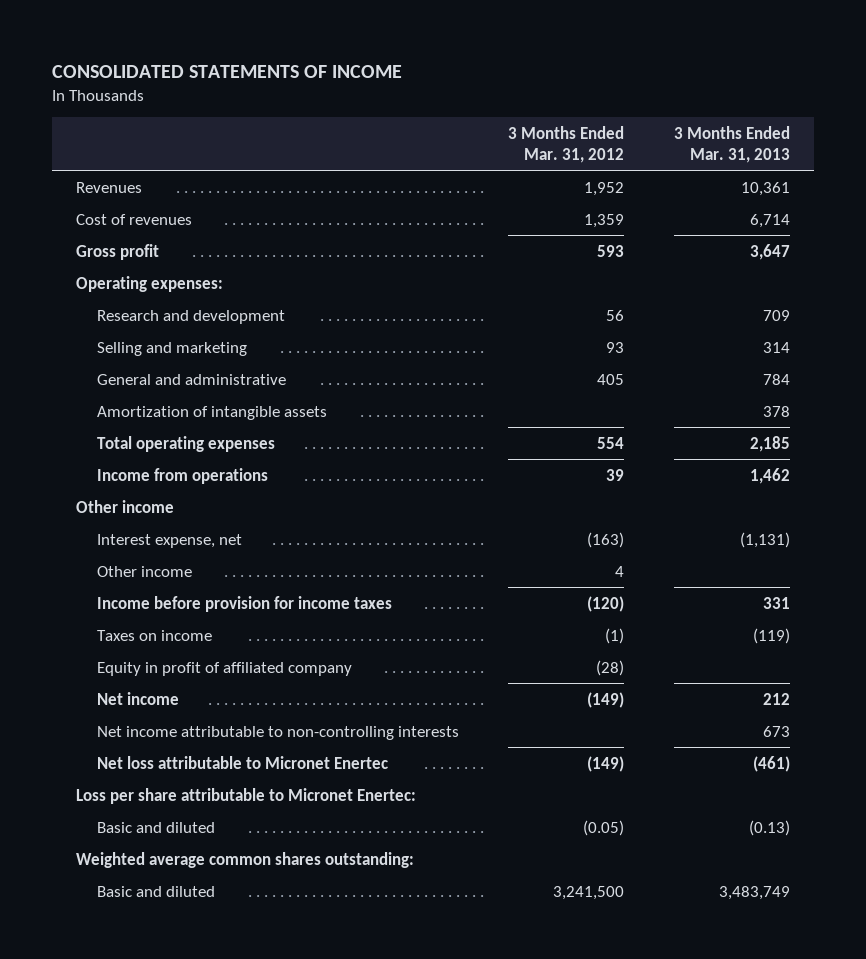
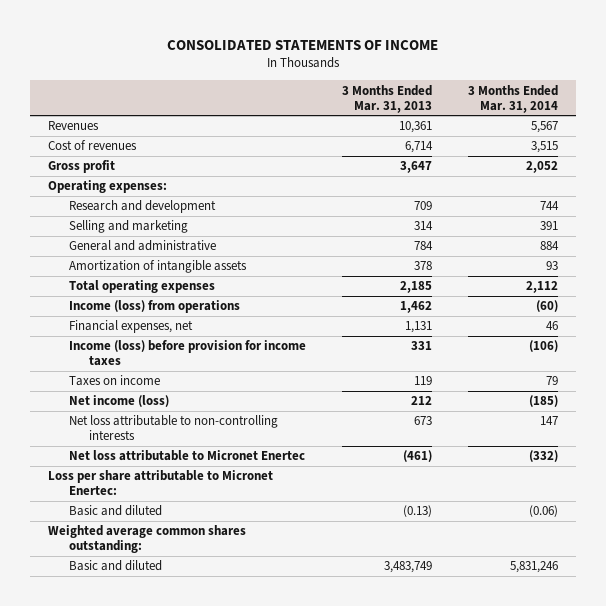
[508,125,625,163] 3 Months Ended Mar. 31, 2012 -> none
none -> [467,84,558,113] 3 Months Ended Mar. 31, 2014
[76,499,175,513] Other income -> none
[97,565,193,577] Other income -> none
[97,661,353,676] Equity in profit of affiliated company -> none
[97,467,269,484] Income from operations -> [68,300,240,314] Income (loss) from operations
[97,533,243,548] Interest expense, net -> [68,320,193,334] Financial expenses, net
[739,531,790,548] (1,131) -> [404,321,432,334] 1,131
[97,595,393,612] Income before provision for income taxes -> [68,340,306,367] Income (loss) before provision for income taxes
[752,627,790,644] (119) -> [413,376,432,386] 119
[97,691,180,705] Net income -> [68,395,169,408] Net income (loss)
[97,725,460,740] Net income attributable to non-controlling interests -> [68,415,278,441] Net loss attributable to non-controlling interests

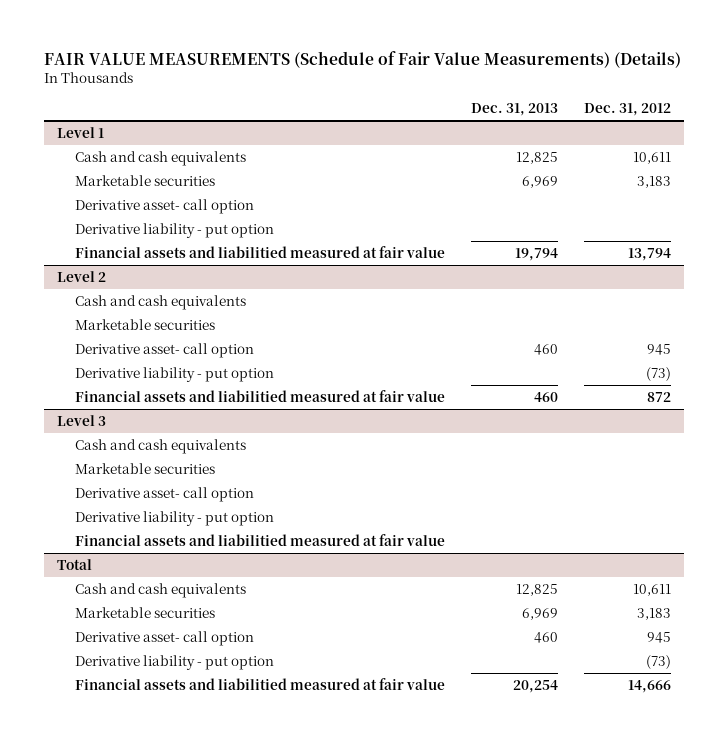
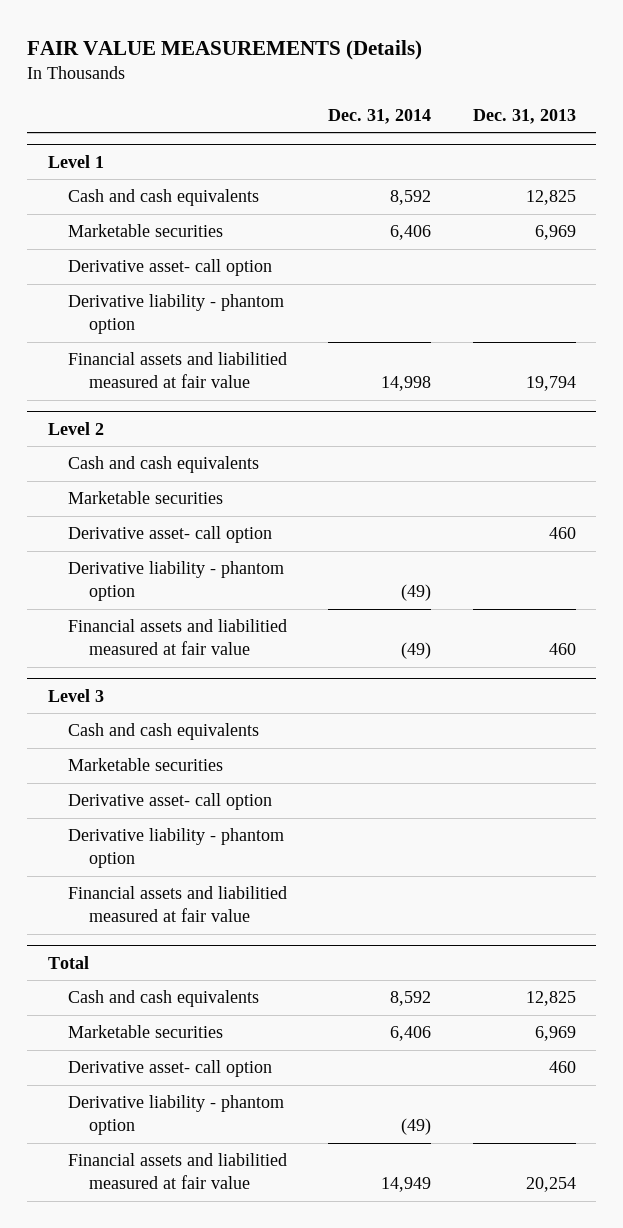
[44,51,682,69] FAIR VALUE MEASUREMENTS (Schedule of Fair Value Measurements) (Details) -> [27,40,423,61] FAIR VALUE MEASUREMENTS (Details)
[583,103,671,117] Dec. 31, 2012 -> none
none -> [328,108,432,124] Dec. 31, 2014
[75,222,275,238] Derivative liability - put option -> [68,294,285,335] Derivative liability - phantom option
[75,366,275,382] Derivative liability - put option -> [68,561,285,602] Derivative liability - phantom option
[75,510,275,526] Derivative liability - put option -> [68,828,285,869] Derivative liability - phantom option
[75,654,275,670] Derivative liability - put option -> [68,1095,285,1136] Derivative liability - phantom option

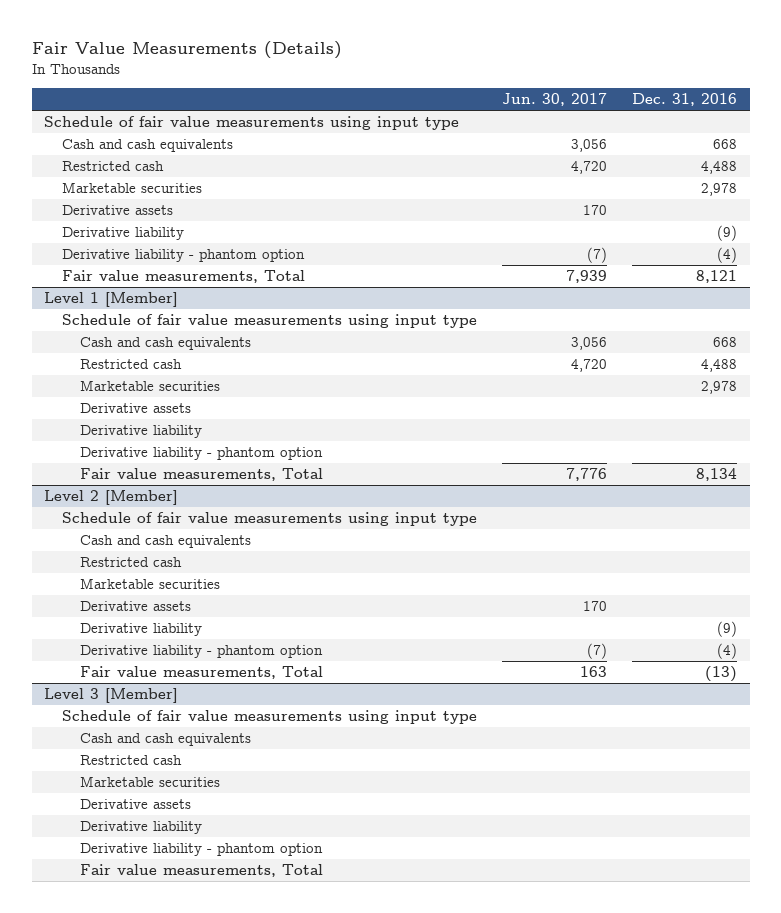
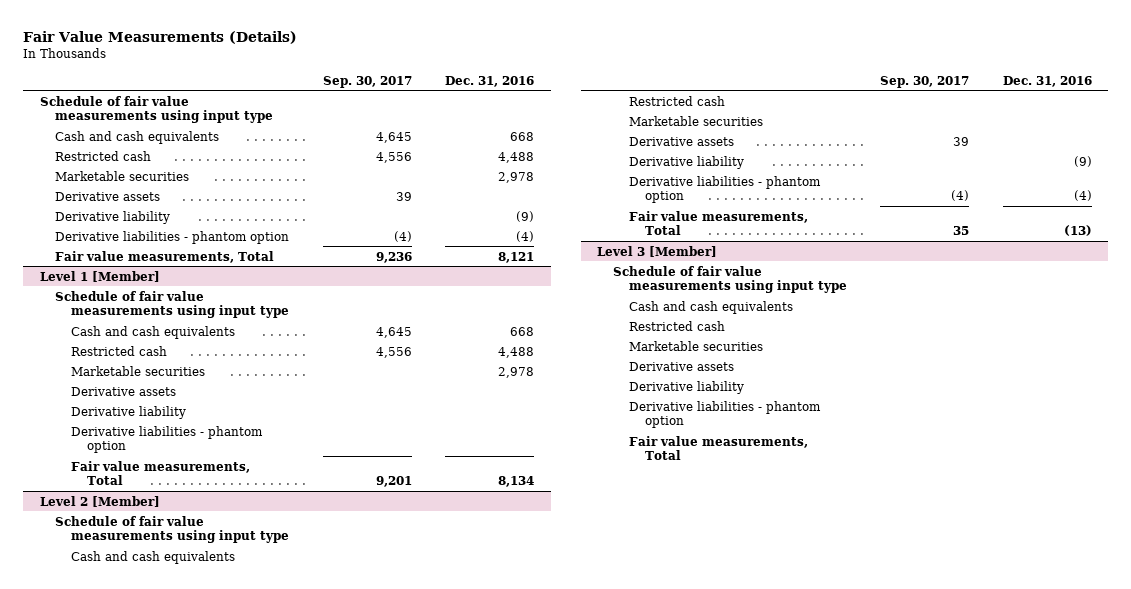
[502,93,608,107] Jun. 30, 2017 -> none
none -> [322,75,412,88] Sep. 30, 2017
[62,249,306,263] Derivative liability - phantom option -> [55,230,290,244] Derivative liabilities - phantom option
[80,447,324,461] Derivative liability - phantom option -> [71,425,264,453] Derivative liabilities - phantom option
[80,645,324,659] Derivative liability - phantom option -> [629,175,822,203] Derivative liabilities - phantom option
[80,843,324,857] Derivative liability - phantom option -> [629,400,822,428] Derivative liabilities - phantom option

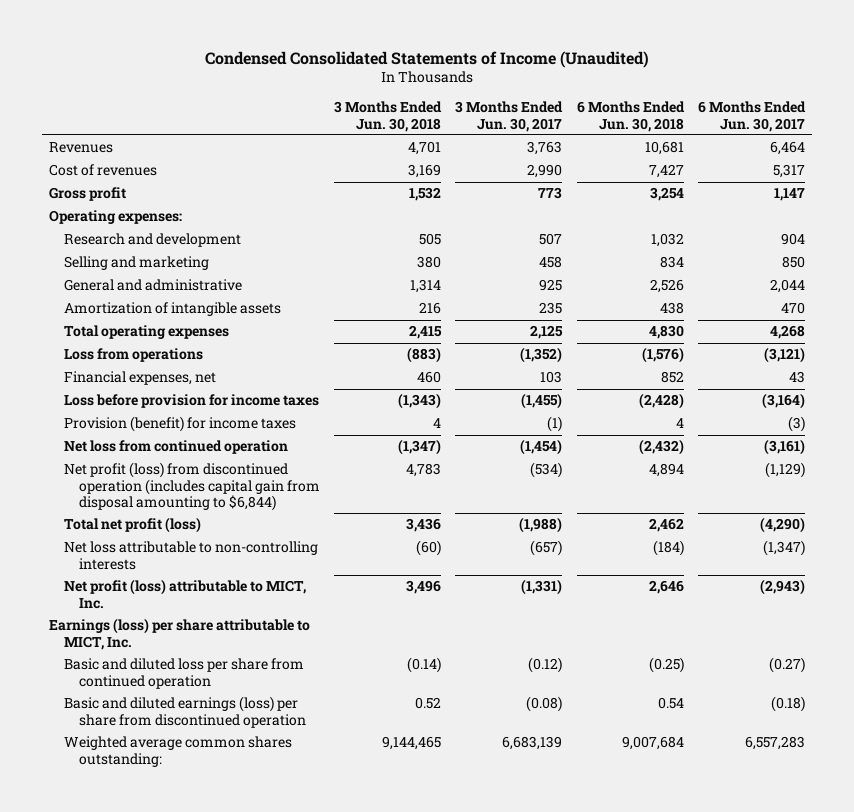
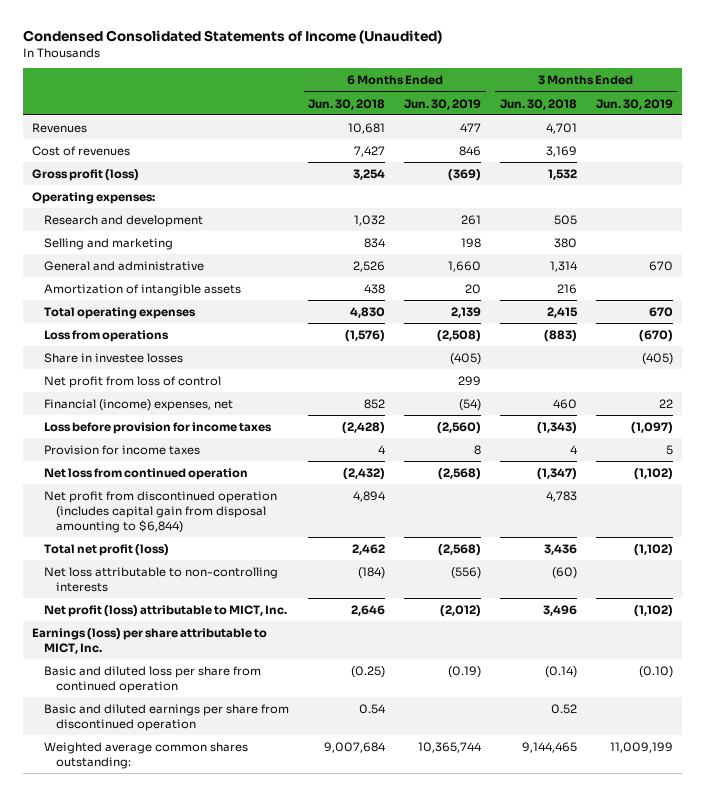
[455,101,564,132] 3 Months Ended Jun. 30, 2017 -> none
[698,101,807,132] 6 Months Ended Jun. 30, 2017 -> none
none -> [404,98,482,110] Jun. 30, 2019
none -> [595,98,673,110] Jun. 30, 2019
[49,187,127,202] Gross profit -> [32,168,140,181] Gross profit (loss)
none -> [44,352,184,363] Share in investee losses
none -> [44,375,222,388] Net profit from loss of control
[64,371,217,386] Financial expenses, net -> [44,398,234,411] Financial (income) expenses, net
[64,416,297,433] Provision (benefit) for income taxes -> [44,444,201,455] Provision for income taxes
[64,462,320,511] Net profit (loss) from discontinued operation (includes capital gain from disposal amounting to $6,844) -> [44,490,278,533] Net profit from discontinued operation (includes capital gain from disposal amounting to $6,844)
[64,696,306,728] Basic and diluted earnings (loss) per share from discontinued operation -> [44,703,290,731] Basic and diluted earnings per share from discontinued operation

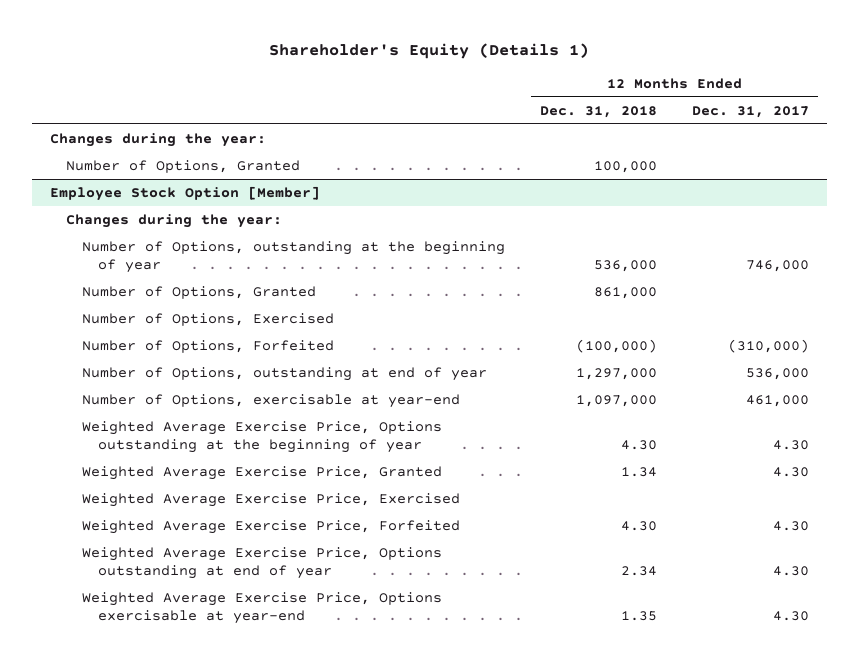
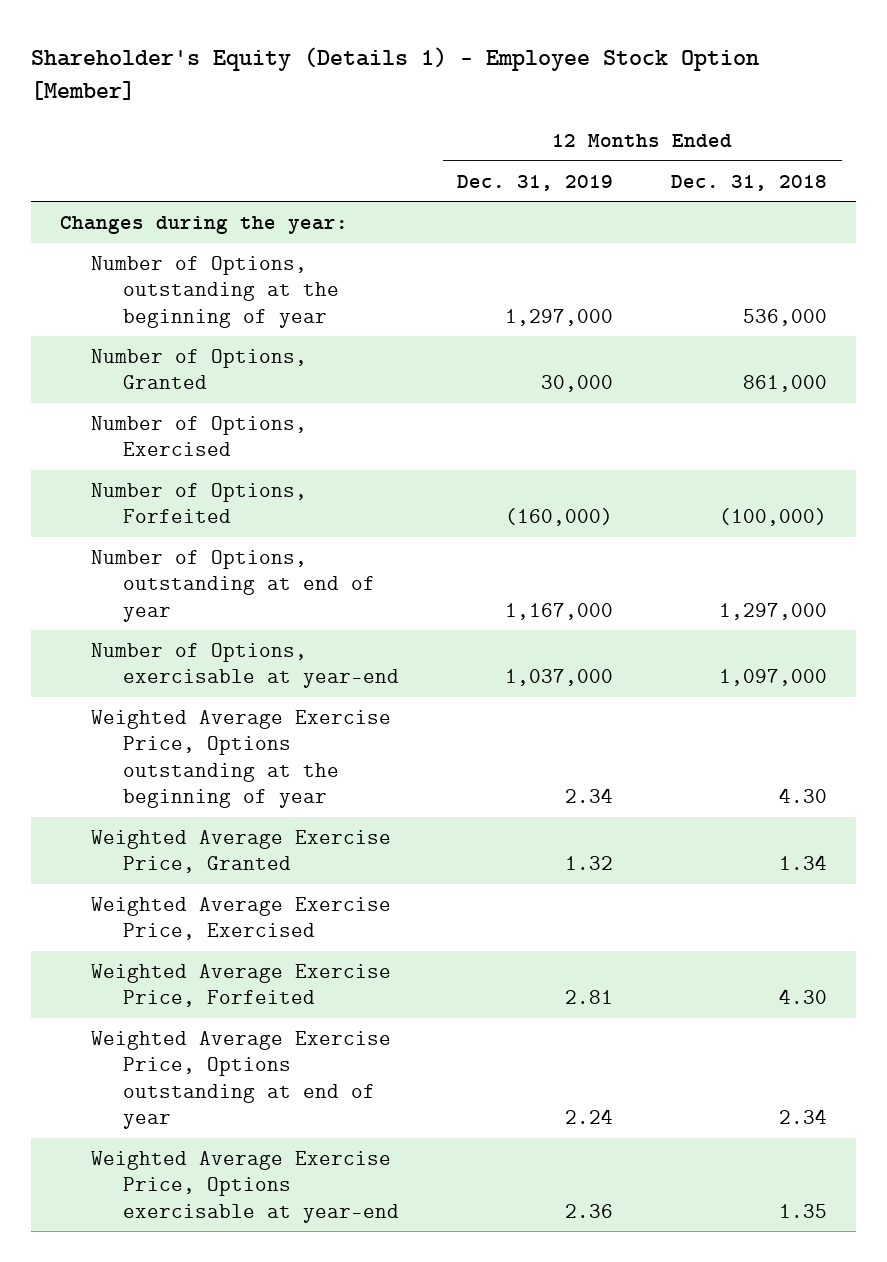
[269,43,590,60] Shareholder's Equity (Details 1) -> [30,46,759,101] Shareholder's Equity (Details 1) - Employee Stock Option [Member]
[692,105,810,118] Dec. 31, 2017 -> none
none -> [457,174,614,191] Dec. 31, 2019
[65,159,300,173] Number of Options, Granted -> none
[49,185,320,201] Employee Stock Option [Member] -> none
[65,213,282,228] Changes during the year: -> none

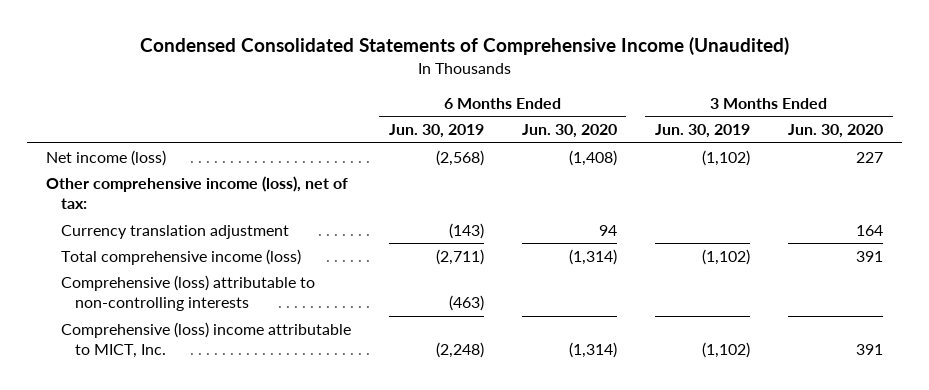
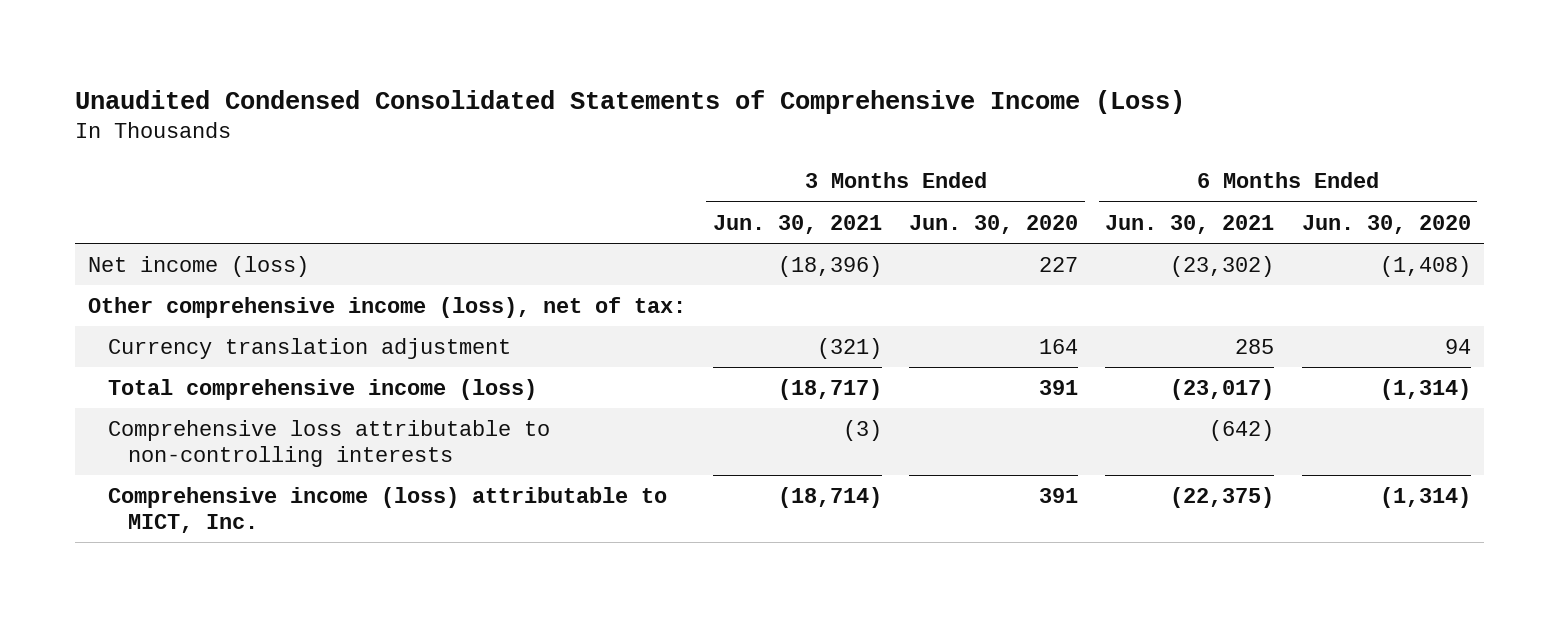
[139,37,789,56] Condensed Consolidated Statements of Comprehensive Income (Unaudited) -> [74,89,1185,114] Unaudited Condensed Consolidated Statements of Comprehensive Income (Loss)
[388,124,484,139] Jun. 30, 2019 -> none
[654,124,750,139] Jun. 30, 2019 -> none
none -> [713,214,883,234] Jun. 30, 2021
none -> [1105,214,1275,234] Jun. 30, 2021
[60,274,315,312] Comprehensive (loss) attributable to non-controlling interests -> [107,419,550,468] Comprehensive loss attributable to non-controlling interests
[60,321,351,359] Comprehensive (loss) income attributable to MICT, Inc. -> [107,486,667,534] Comprehensive income (loss) attributable to MICT, Inc.

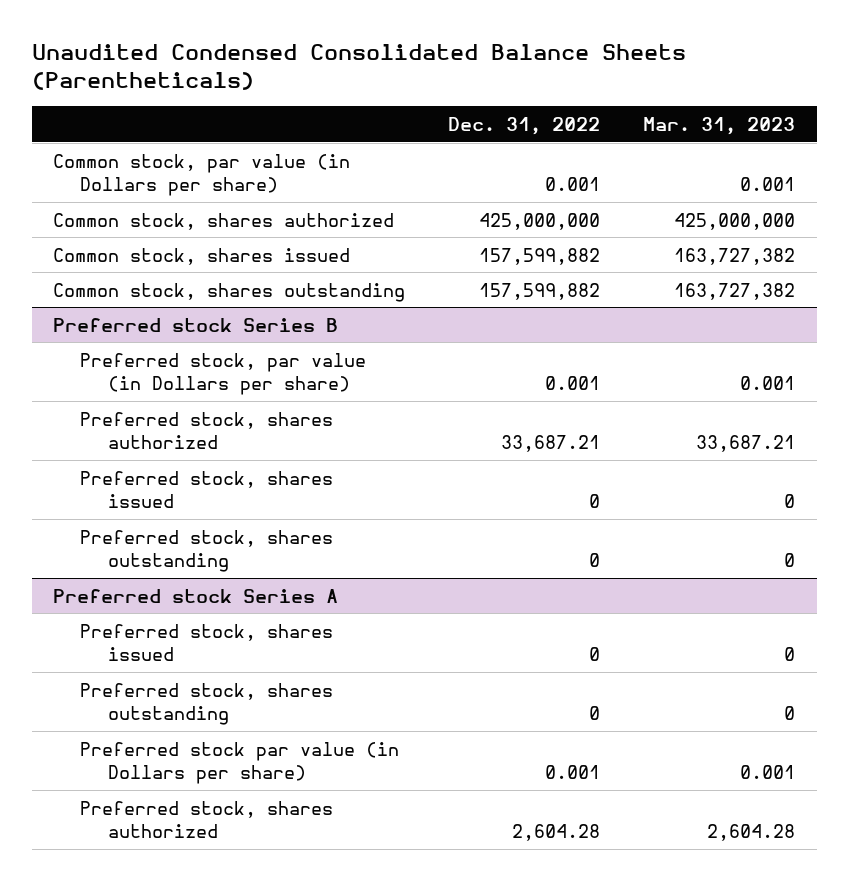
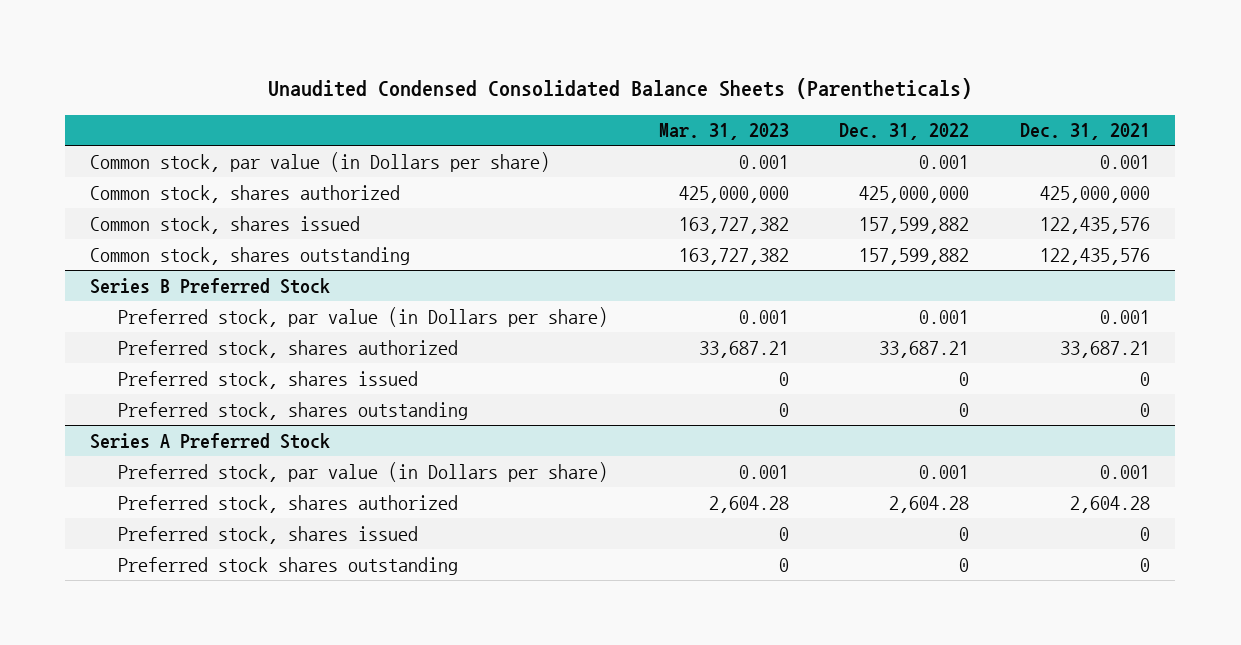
none -> [1020,123,1151,141] Dec. 31, 2021
[53,317,339,332] Preferred stock Series B -> [90,277,331,294] Series B Preferred Stock
[80,623,334,661] Preferred stock, shares issued -> none
[80,682,334,725] Preferred stock, shares outstanding -> none
[53,588,339,603] Preferred stock Series A -> [90,432,331,449] Series A Preferred Stock
[80,741,400,784] Preferred stock par value (in Dollars per share) -> [118,461,609,482] Preferred stock, par value (in Dollars per share)
none -> [118,525,419,544] Preferred stock, shares issued
none -> [118,556,459,575] Preferred stock shares outstanding

